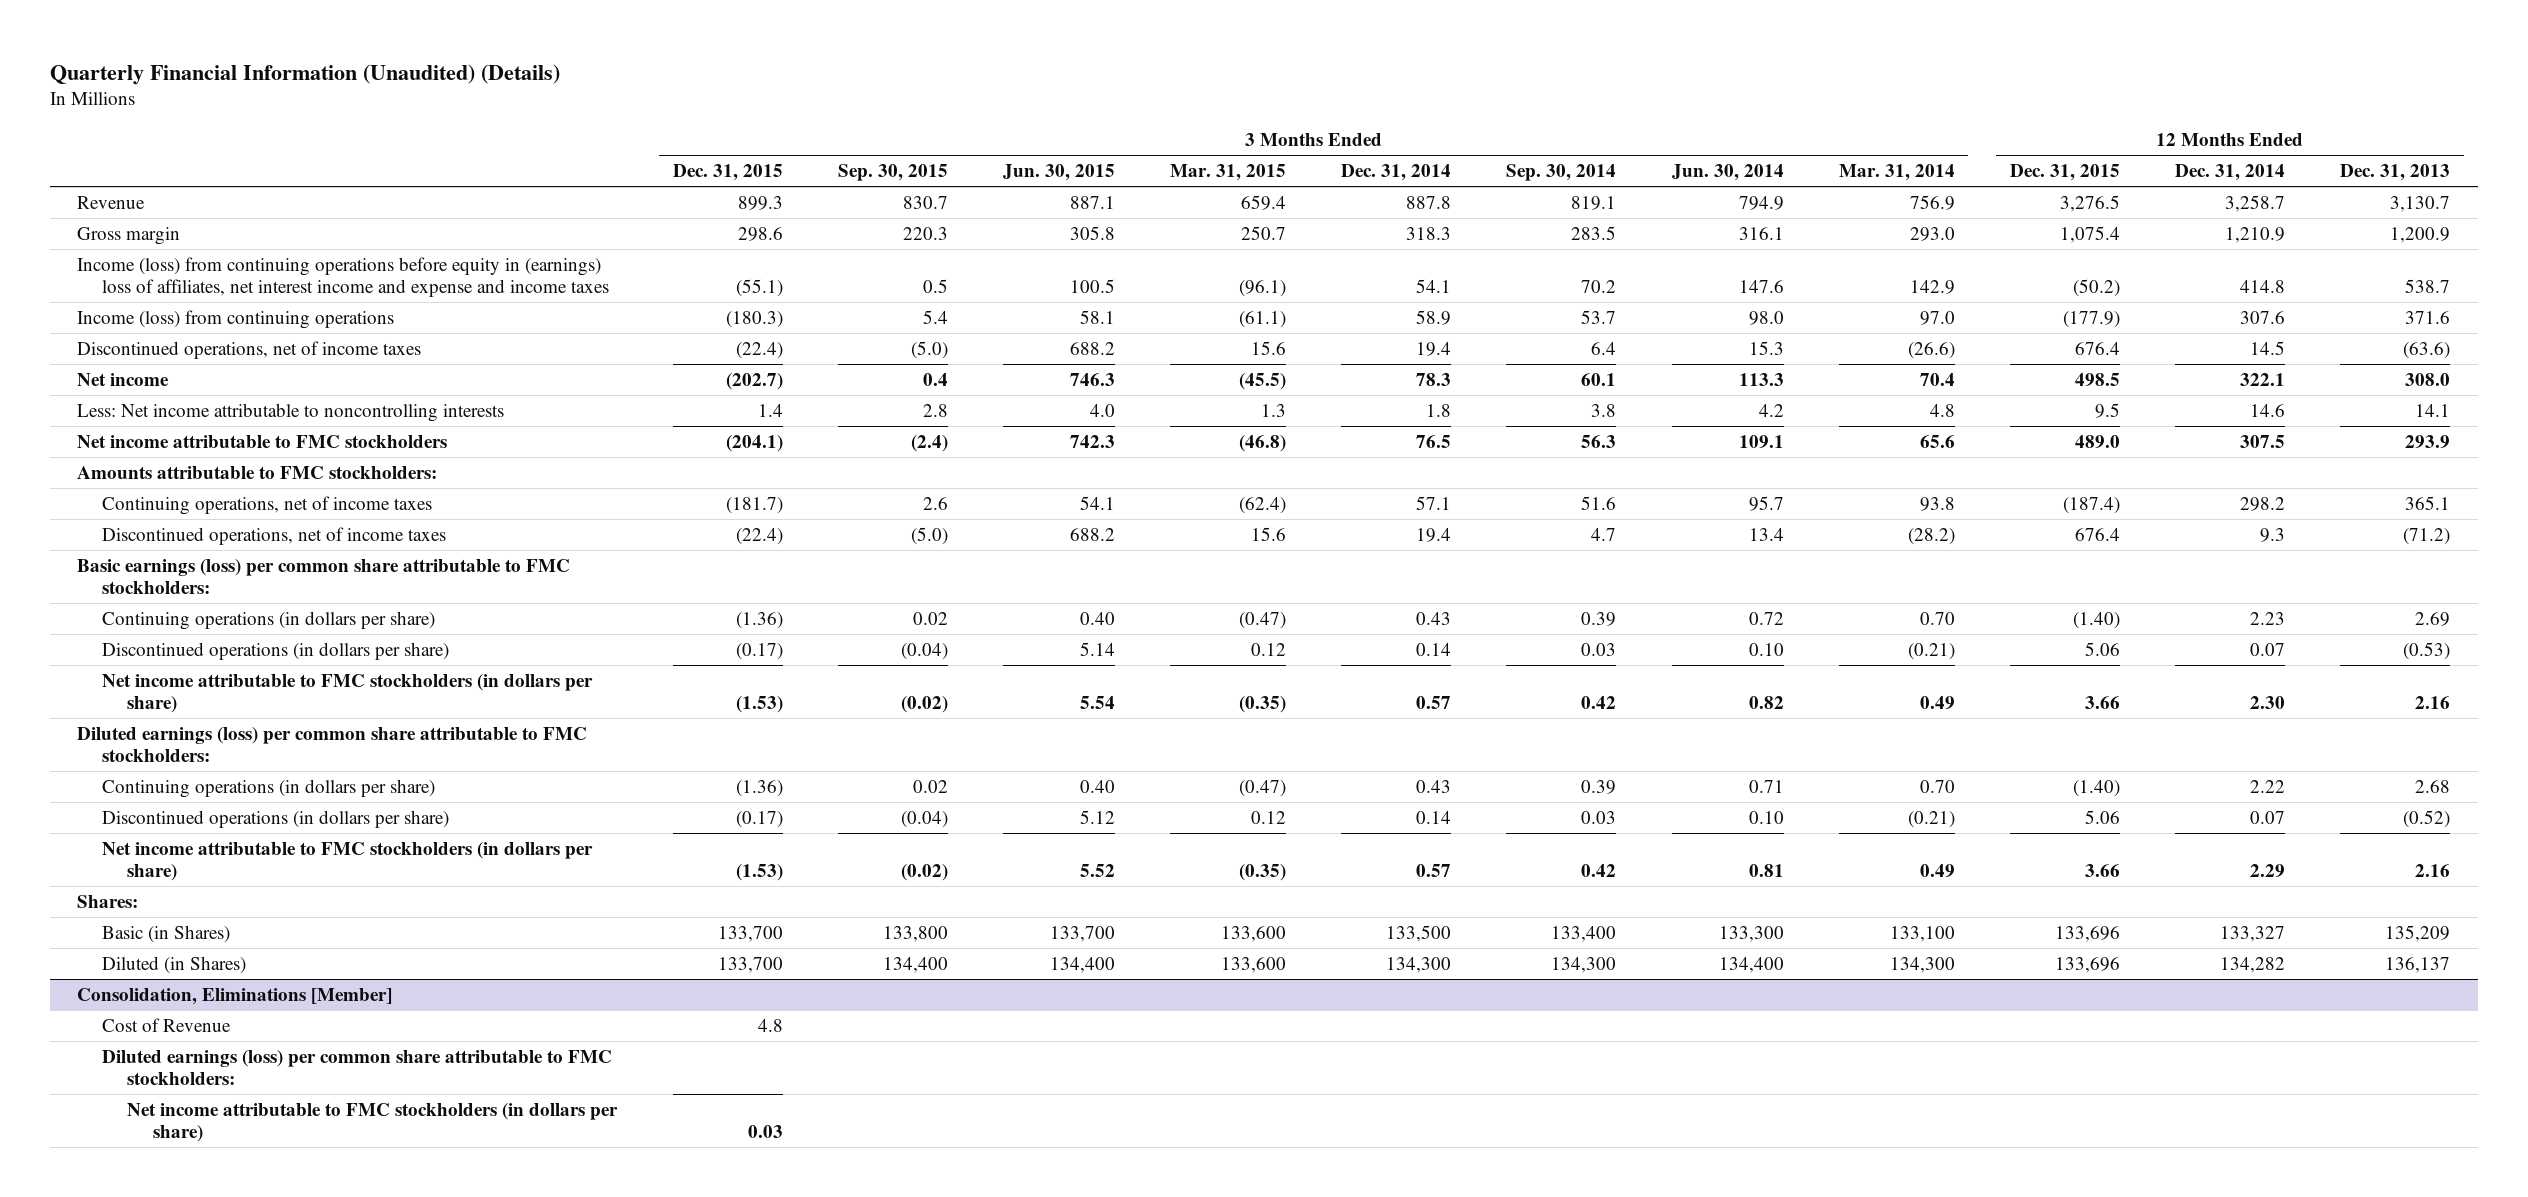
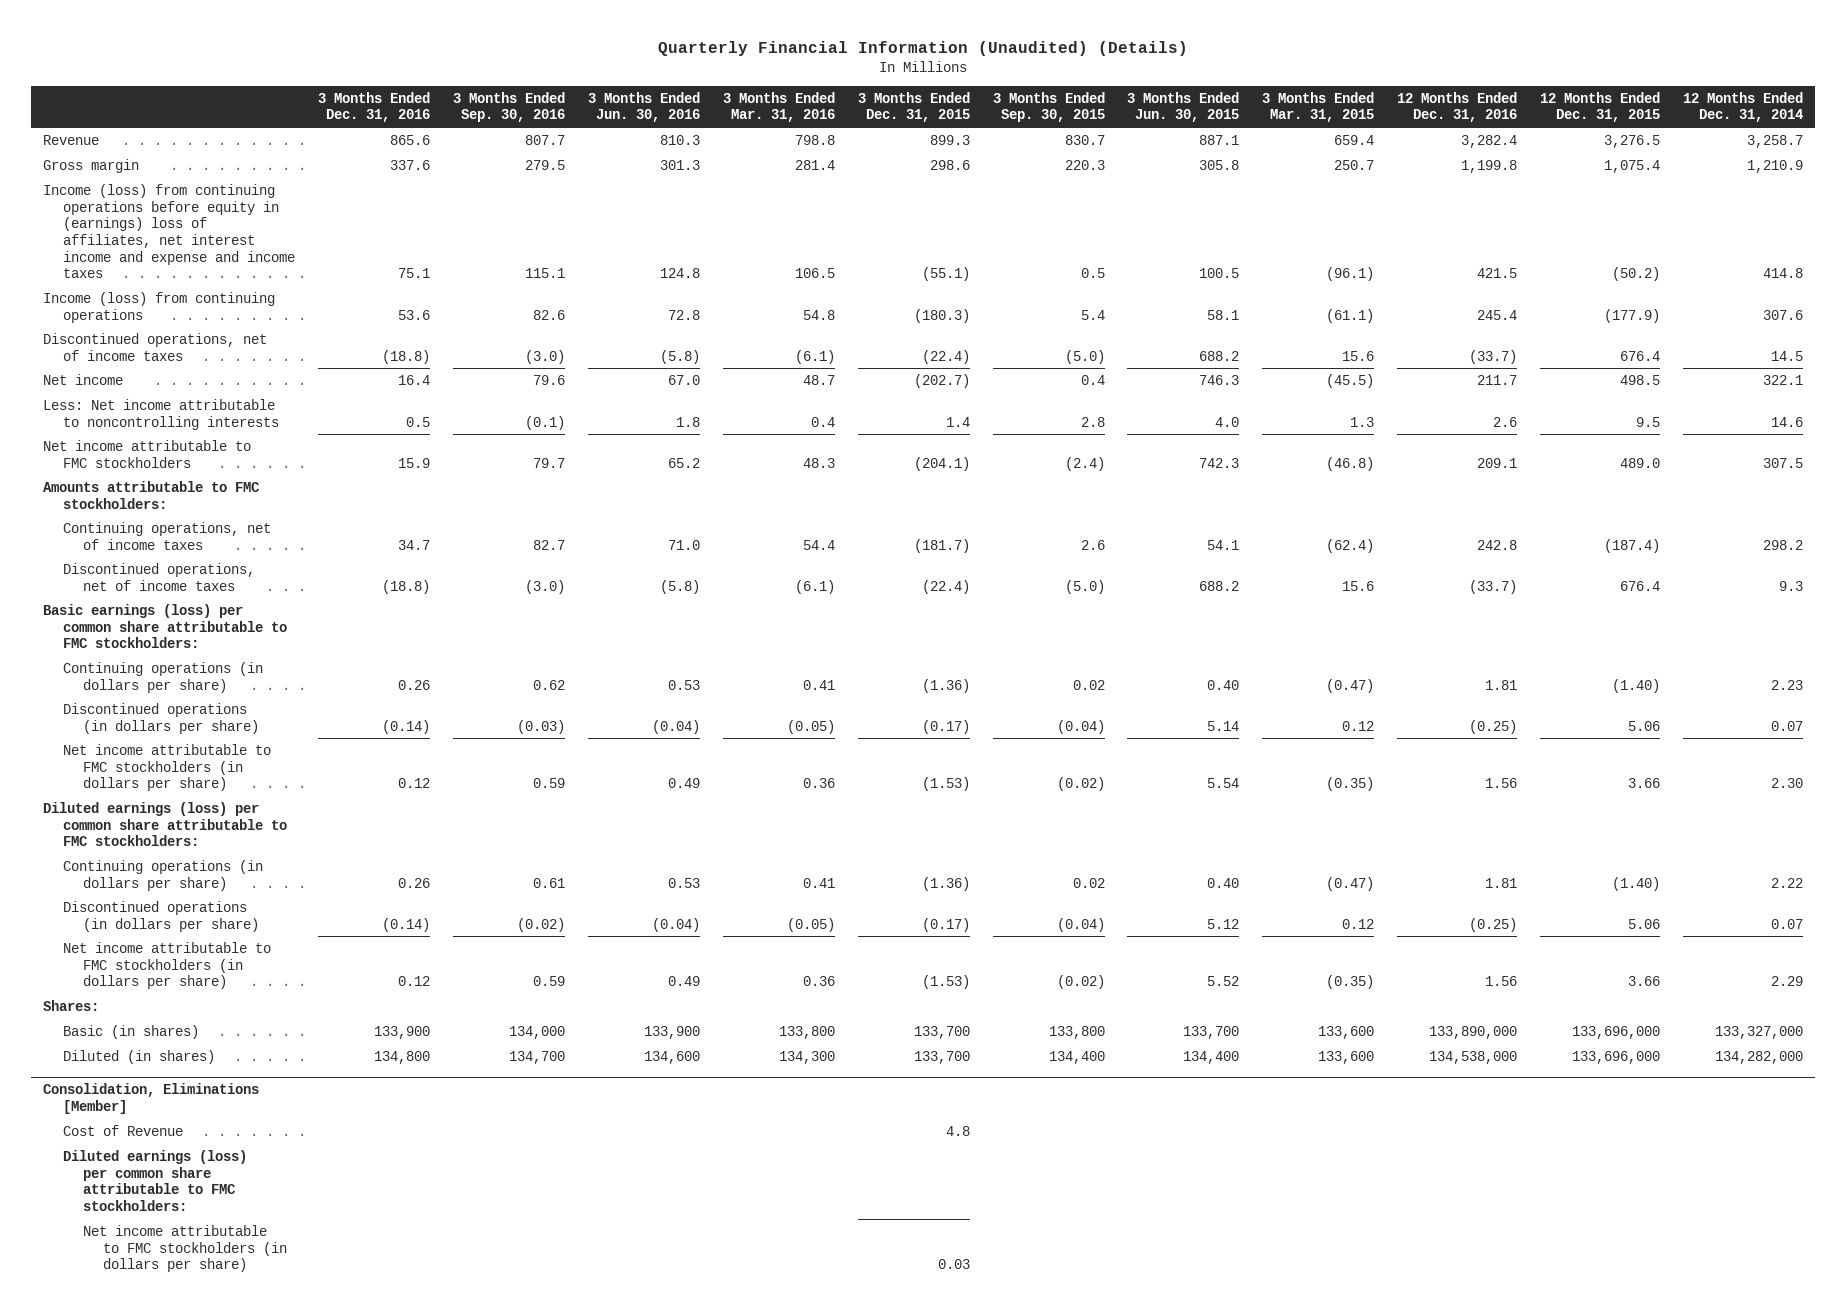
[1341,164,1452,182] Dec. 31, 2014 -> none
[1506,164,1617,182] Sep. 30, 2014 -> none
[1671,164,1784,182] Jun. 30, 2014 -> none
[1838,164,1955,182] Mar. 31, 2014 -> none
[2340,164,2451,182] Dec. 31, 2013 -> none
none -> [317,91,430,123] 3 Months Ended Dec. 31, 2016
none -> [452,91,565,123] 3 Months Ended Sep. 30, 2016
none -> [587,91,700,123] 3 Months Ended Jun. 30, 2016
none -> [722,91,835,123] 3 Months Ended Mar. 31, 2016
none -> [1397,91,1518,123] 12 Months Ended Dec. 31, 2016
[102,924,231,943] Basic (in Shares) -> [62,1024,199,1039] Basic (in shares)
[2054,925,2120,942] 133,696 -> [1572,1025,1661,1039] 133,696,000
[2219,925,2285,942] 133,327 -> [1715,1025,1804,1039] 133,327,000
[102,955,247,974] Diluted (in Shares) -> [62,1049,215,1064] Diluted (in shares)
[2054,956,2120,973] 133,696 -> [1572,1050,1661,1064] 133,696,000
[2219,956,2285,973] 134,282 -> [1715,1050,1804,1064] 134,282,000

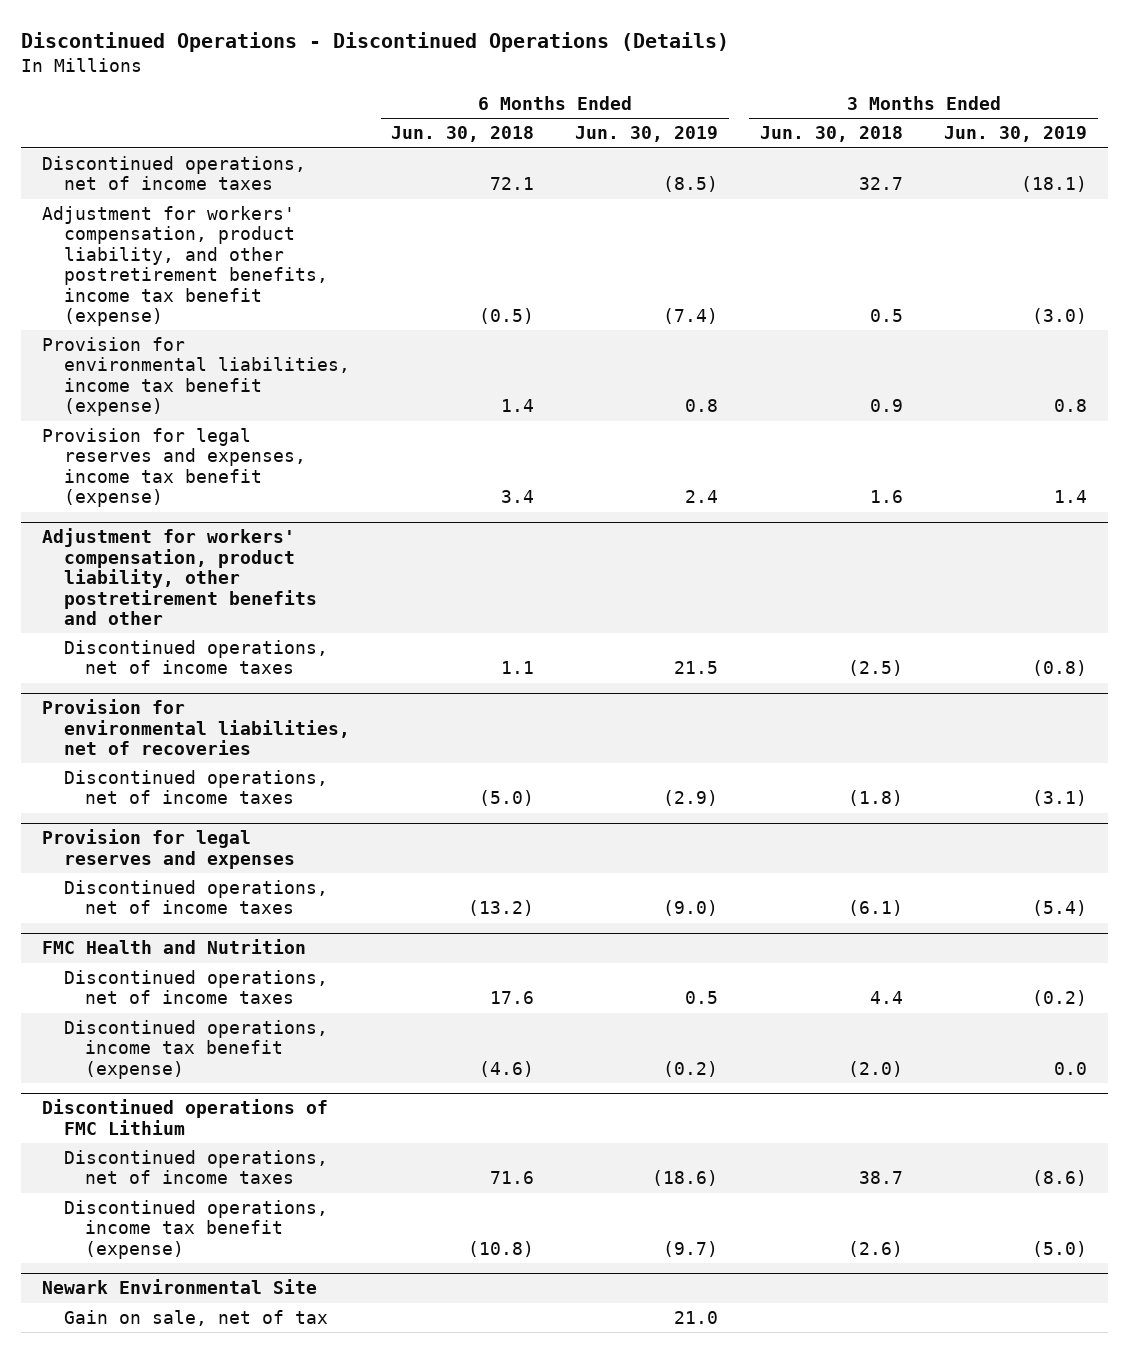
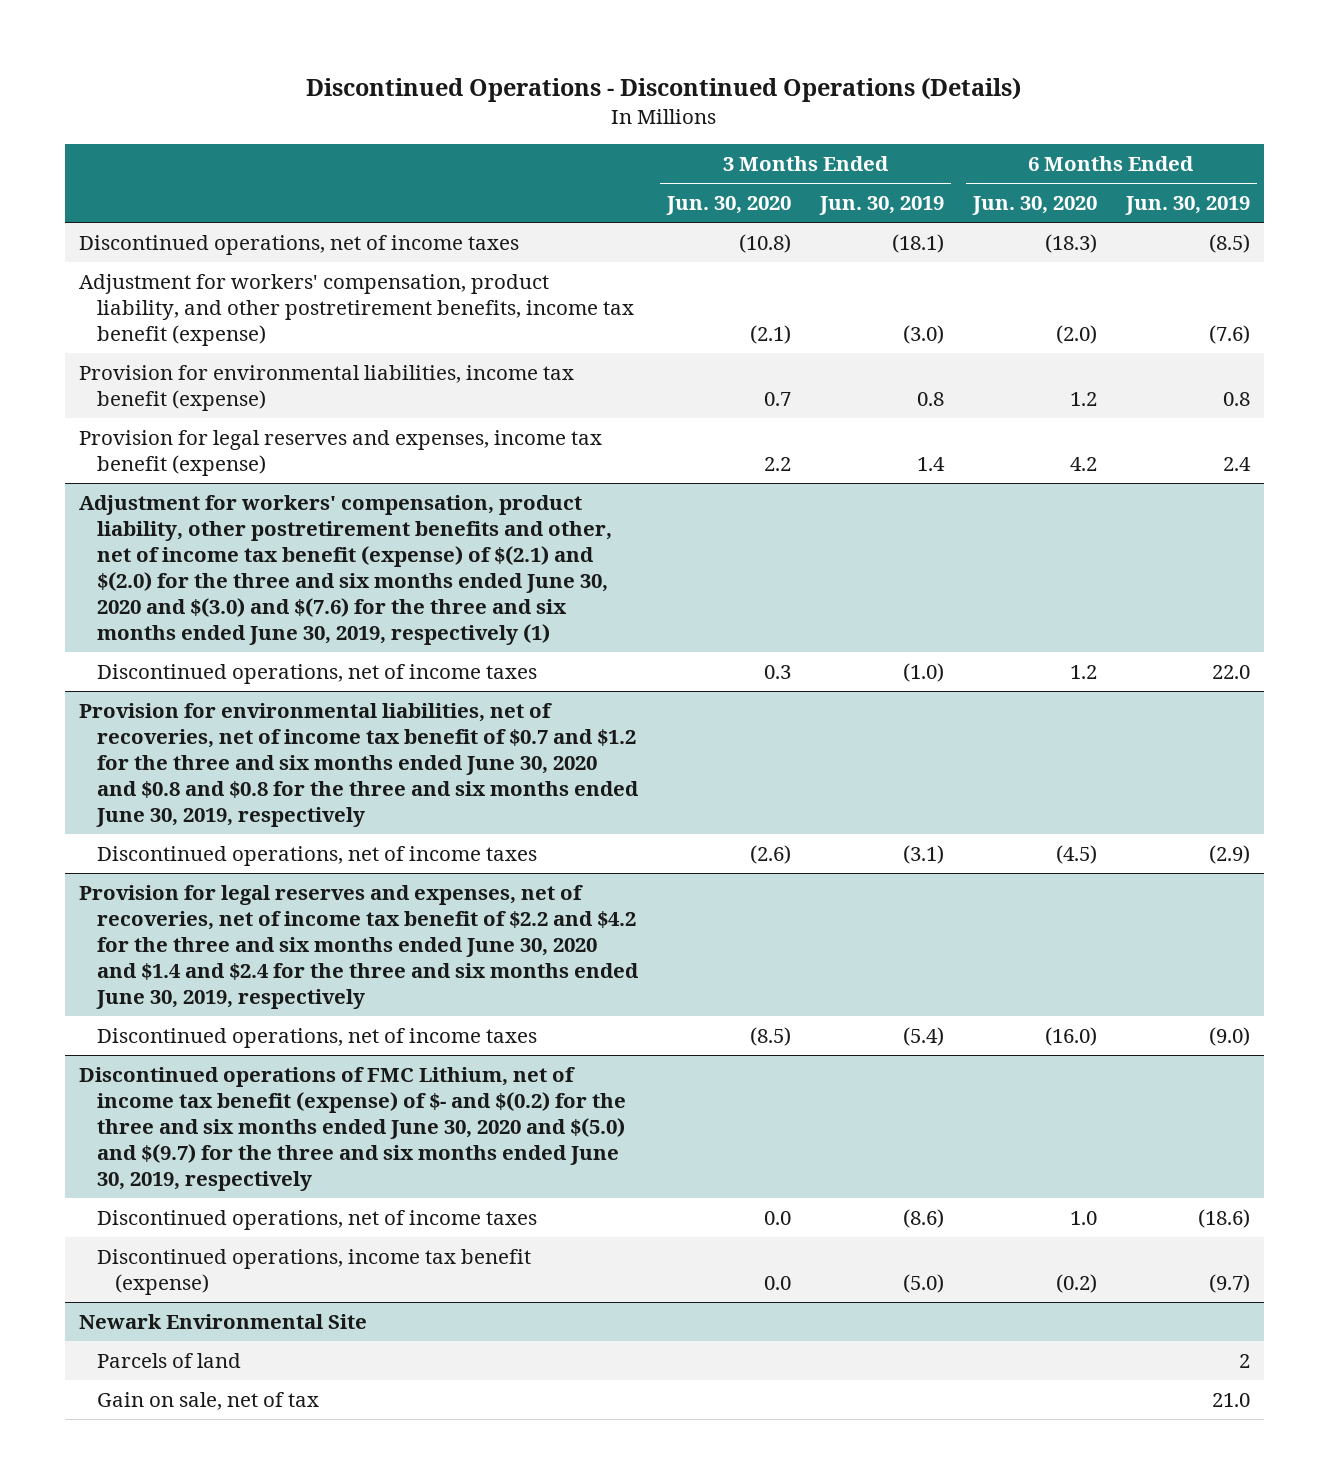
[390,126,534,143] Jun. 30, 2018 -> none
[759,126,903,143] Jun. 30, 2018 -> none
none -> [666,195,792,215] Jun. 30, 2020
none -> [971,195,1097,215] Jun. 30, 2020
[663,308,719,325] (7.4) -> [1208,324,1250,344] (7.6)
[41,528,317,625] Adjustment for workers' compensation, product liability, other postretirement benefits and other -> [79,494,613,646] Adjustment for workers' compensation, product liability, other postretirement benefits and other, net of income tax benefit (expense) of $(2.1) and $(2.0) for the three and six months ended June 30, 2020 and $(3.0) and $(7.6) for the three and six months ended June 30, 2019, respectively (1)
[674,661,719,675] 21.5 -> [1211,664,1250,679] 22.0
[1032,660,1088,677] (0.8) -> [902,662,944,682] (1.0)
[41,699,350,756] Provision for environmental liabilities, net of recoveries -> [79,702,640,828] Provision for environmental liabilities, net of recoveries, net of income tax benefit of $0.7 and $1.2 for the three and six months ended June 30, 2020 and $0.8 and $0.8 for the three and six months ended June 30, 2019, respectively
[41,829,295,869] Provision for legal reserves and expenses -> [79,884,640,1010] Provision for legal reserves and expenses, net of recoveries, net of income tax benefit of $2.2 and $4.2 for the three and six months ended June 30, 2020 and $1.4 and $2.4 for the three and six months ended June 30, 2019, respectively
[41,939,306,955] FMC Health and Nutrition -> none
[63,970,328,1005] Discontinued operations, net of income taxes -> none
[63,1020,328,1079] Discontinued operations, income tax benefit (expense) -> none
[41,1099,328,1135] Discontinued operations of FMC Lithium -> [79,1066,627,1192] Discontinued operations of FMC Lithium, net of income tax benefit (expense) of $- and $(0.2) for the three and six months ended June 30, 2020 and $(5.0) and $(9.7) for the three and six months ended June 30, 2019, respectively
none -> [97,1352,242,1368] Parcels of land

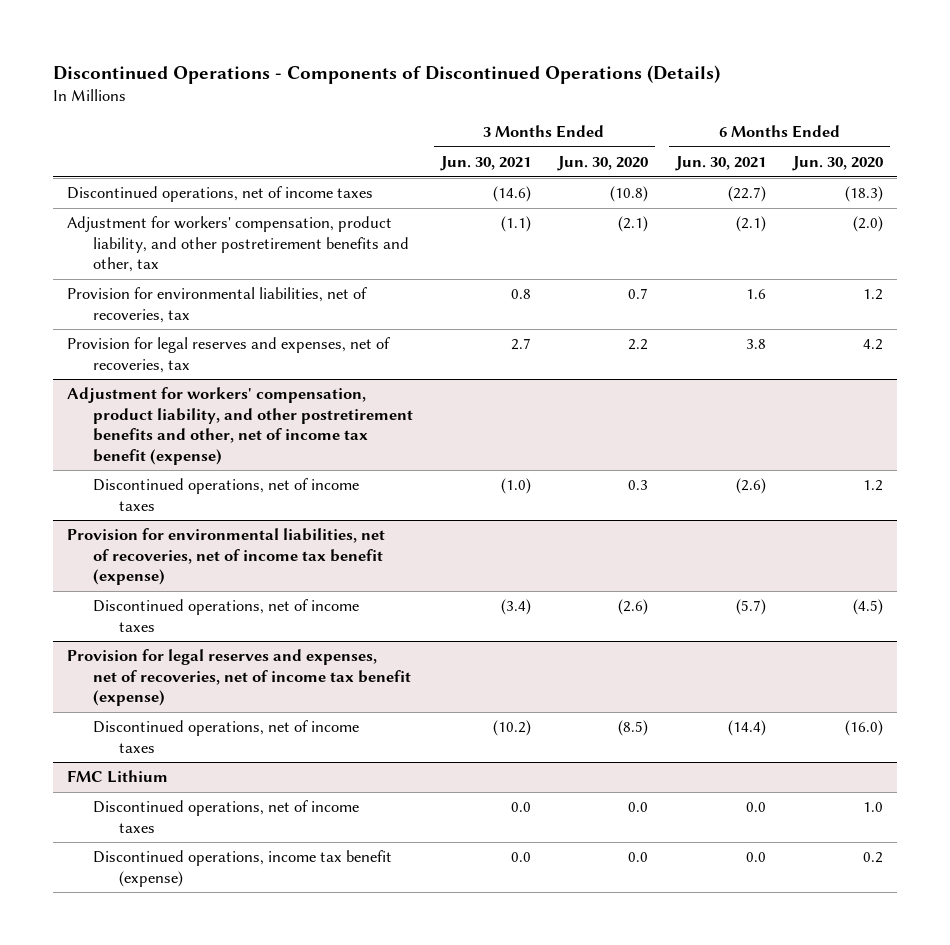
[306,77,1022,103] Discontinued Operations - Discontinued Operations (Details) -> [53,64,721,84] Discontinued Operations - Components of Discontinued Operations (Details)
[818,195,944,215] Jun. 30, 2019 -> none
[1124,195,1250,215] Jun. 30, 2019 -> none
none -> [439,156,531,172] Jun. 30, 2021
none -> [674,156,766,172] Jun. 30, 2021
[79,273,635,346] Adjustment for workers' compensation, product liability, and other postretirement benefits, income tax benefit (expense) -> [66,216,410,273] Adjustment for workers' compensation, product liability, and other postretirement benefits and other, tax
[79,364,575,411] Provision for environmental liabilities, income tax benefit (expense) -> [66,287,367,323] Provision for environmental liabilities, net of recoveries, tax
[79,429,603,476] Provision for legal reserves and expenses, income tax benefit (expense) -> [66,337,390,373] Provision for legal reserves and expenses, net of recoveries, tax
[79,494,613,646] Adjustment for workers' compensation, product liability, other postretirement benefits and other, net of income tax benefit (expense) of $(2.1) and $(2.0) for the three and six months ended June 30, 2020 and $(3.0) and $(7.6) for the three and six months ended June 30, 2019, respectively (1) -> [66,387,414,465] Adjustment for workers' compensation, product liability, and other postretirement benefits and other, net of income tax benefit (expense)
[79,702,640,828] Provision for environmental liabilities, net of recoveries, net of income tax benefit of $0.7 and $1.2 for the three and six months ended June 30, 2020 and $0.8 and $0.8 for the three and six months ended June 30, 2019, respectively -> [66,528,385,586] Provision for environmental liabilities, net of recoveries, net of income tax benefit (expense)
[79,884,640,1010] Provision for legal reserves and expenses, net of recoveries, net of income tax benefit of $2.2 and $4.2 for the three and six months ended June 30, 2020 and $1.4 and $2.4 for the three and six months ended June 30, 2019, respectively -> [66,649,412,707] Provision for legal reserves and expenses, net of recoveries, net of income tax benefit (expense)
[79,1066,627,1192] Discontinued operations of FMC Lithium, net of income tax benefit (expense) of $- and $(0.2) for the three and six months ended June 30, 2020 and $(5.0) and $(9.7) for the three and six months ended June 30, 2019, respectively -> [66,770,168,784] FMC Lithium
[79,1313,368,1329] Newark Environmental Site -> none
[97,1352,242,1368] Parcels of land -> none
[97,1391,320,1410] Gain on sale, net of tax -> none
[1055,1273,1097,1293] (0.2) -> [863,852,884,864] 0.2

